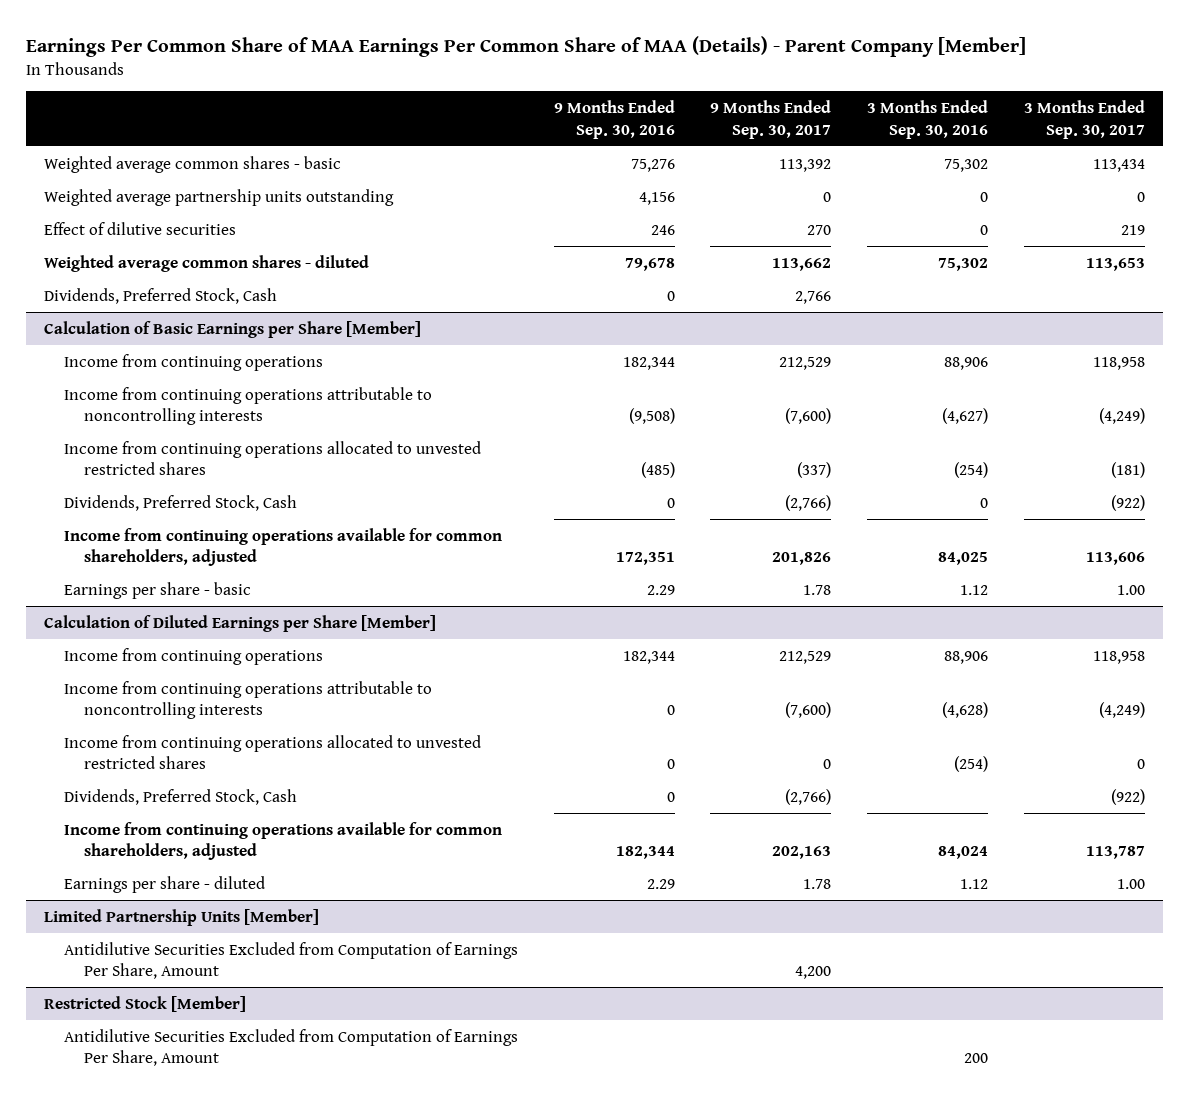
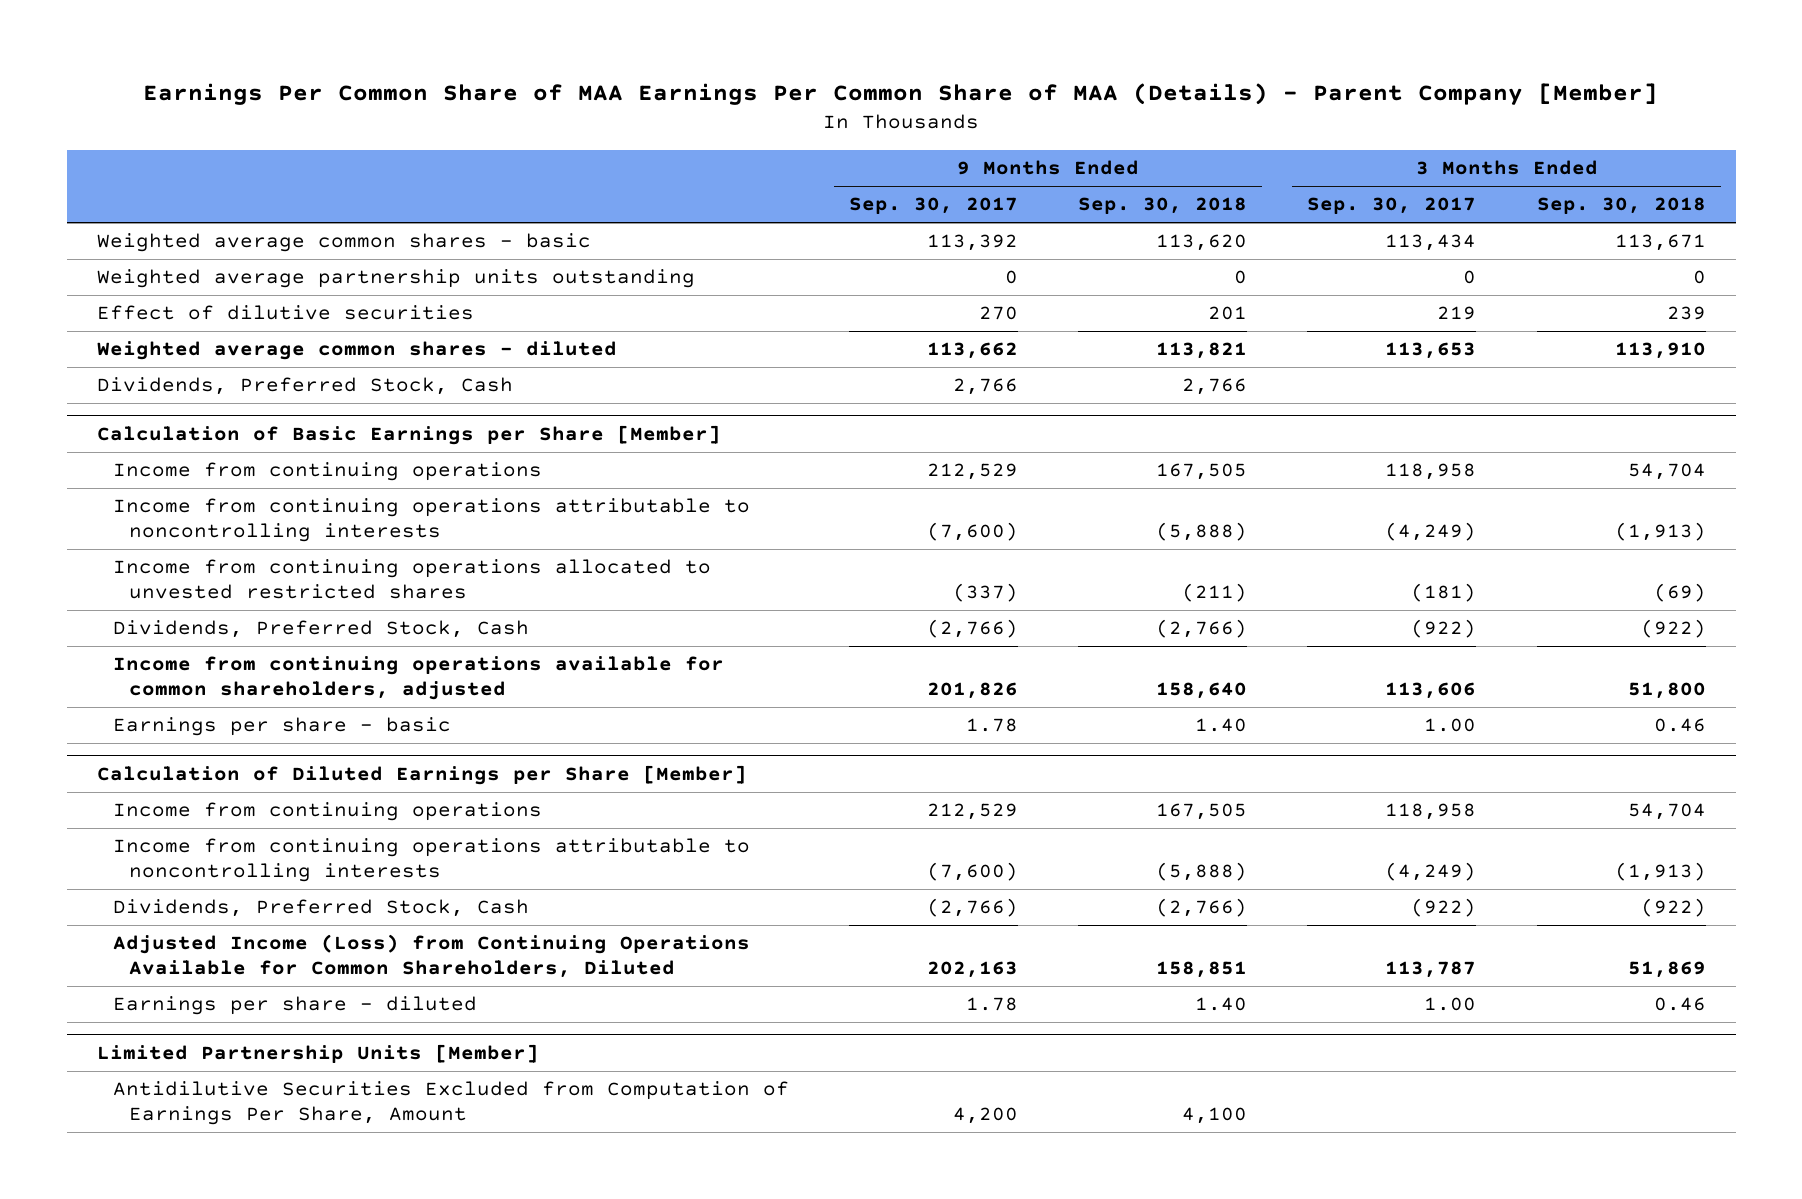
[553,100,675,139] 9 Months Ended Sep. 30, 2016 -> none
[867,100,989,139] 3 Months Ended Sep. 30, 2016 -> none
none -> [1078,197,1248,215] Sep. 30, 2018
none -> [1536,197,1706,215] Sep. 30, 2018
[63,734,481,770] Income from continuing operations allocated to unvested restricted shares -> none
[63,821,502,861] Income from continuing operations available for common shareholders, adjusted -> [113,934,751,979] Adjusted Income (Loss) from Continuing Operations Available for Common Shareholders, Diluted
[43,995,246,1012] Restricted Stock [Member] -> none
[63,1028,518,1067] Antidilutive Securities Excluded from Computation of Earnings Per Share, Amount -> none

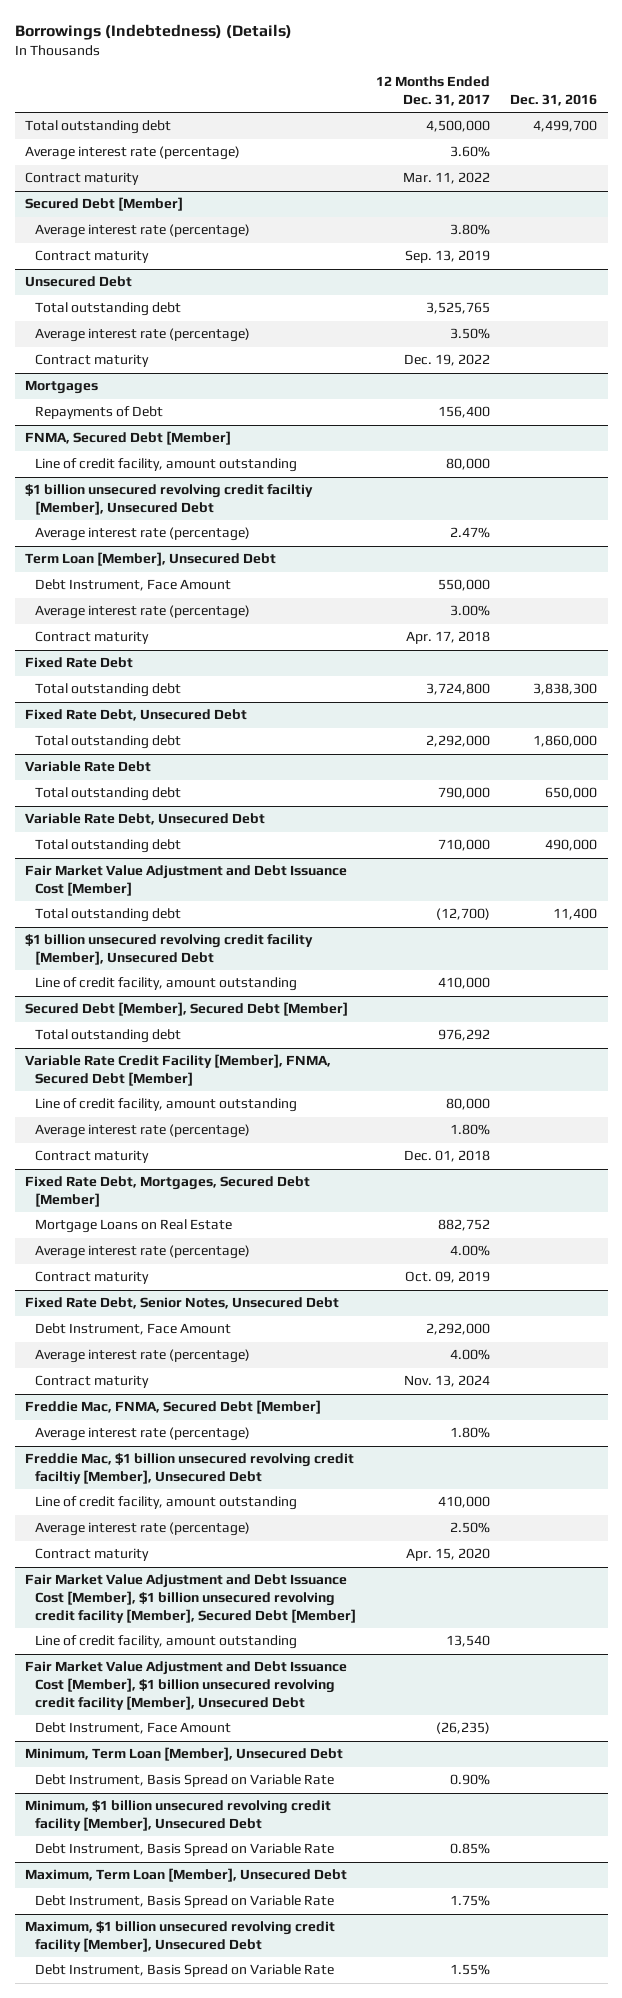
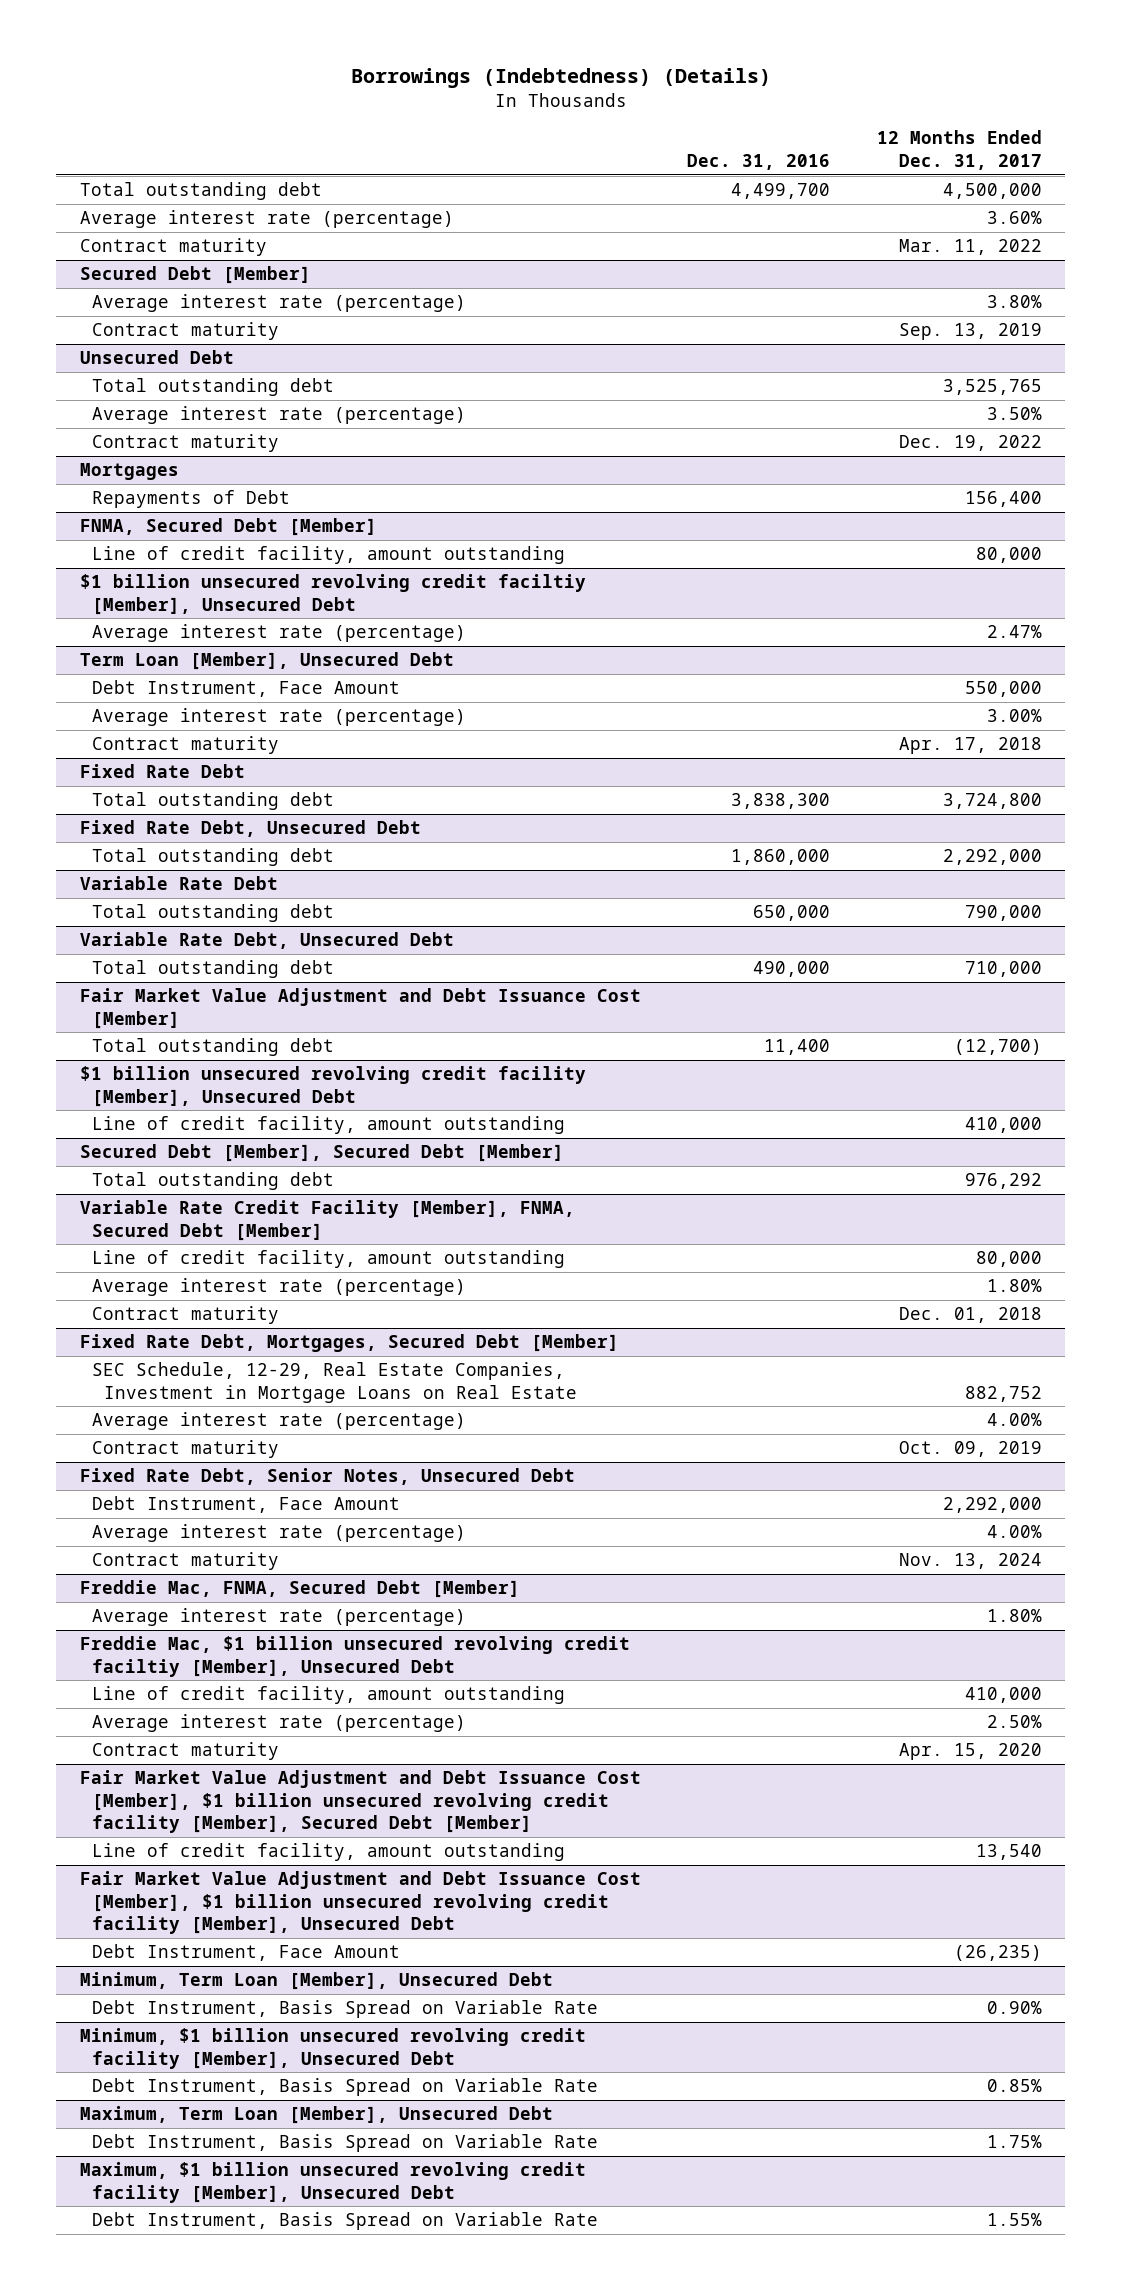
[34,1219,232,1234] Mortgage Loans on Real Estate -> [91,1362,578,1403] SEC Schedule, 12-29, Real Estate Companies, Investment in Mortgage Loans on Real Estate

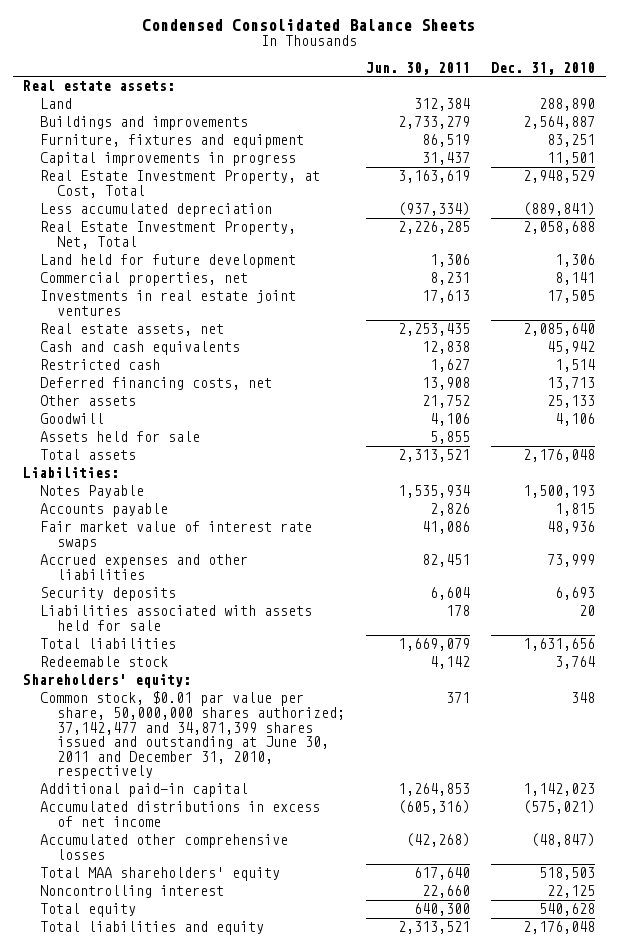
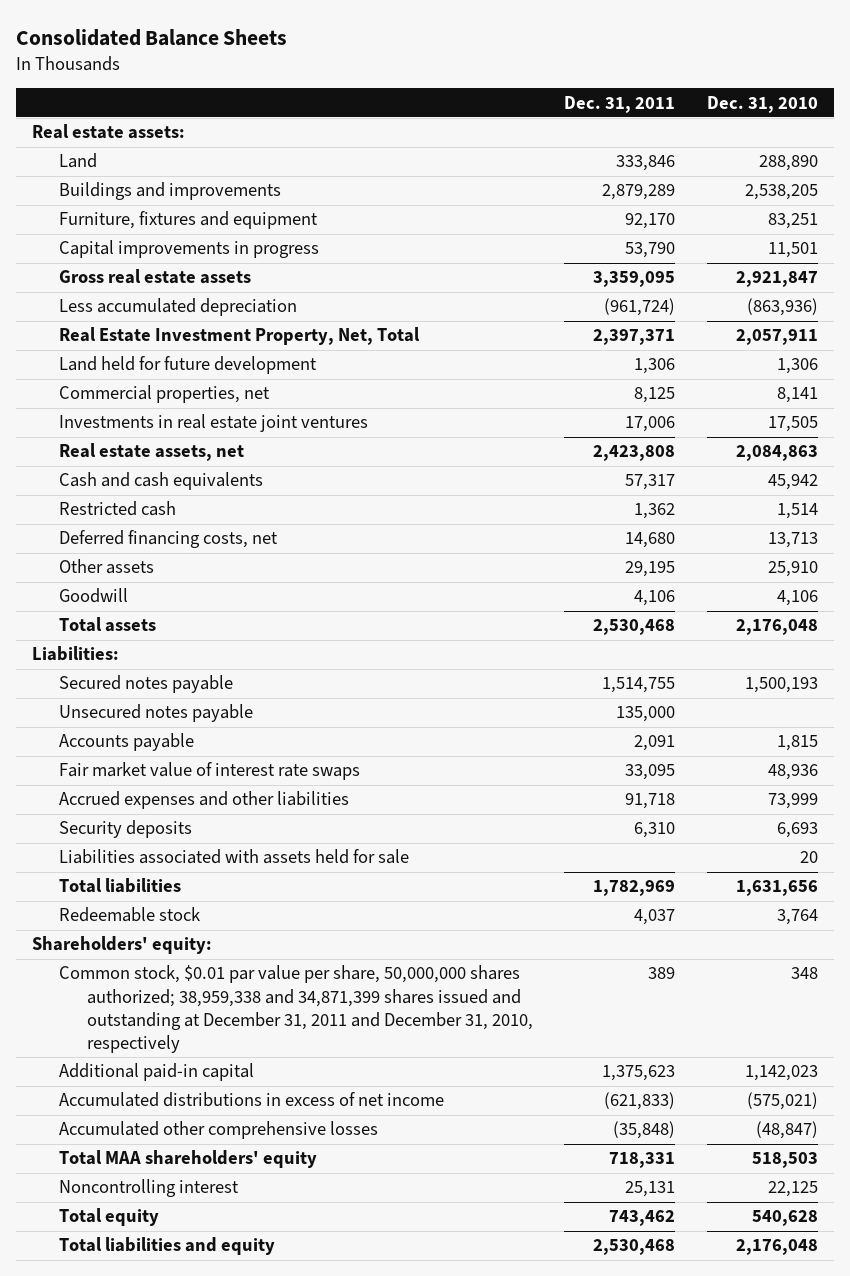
[142,18,476,31] Condensed Consolidated Balance Sheets -> [15,28,287,46] Consolidated Balance Sheets
[365,61,470,75] Jun. 30, 2011 -> none
none -> [564,95,676,113] Dec. 31, 2011
[523,116,596,130] 2,564,887 -> [744,184,818,201] 2,538,205
[39,170,320,199] Real Estate Investment Property, at Cost, Total -> [59,269,252,285] Gross real estate assets
[523,170,596,184] 2,948,529 -> [735,271,818,288] 2,921,847
[523,202,596,217] (889,841) -> [746,298,818,317] (863,936)
[523,221,596,235] 2,058,688 -> [735,329,818,346] 2,057,911
[523,323,596,337] 2,085,640 -> [735,445,818,462] 2,084,863
[547,395,596,409] 25,133 -> [767,561,818,578] 25,910
[39,431,200,443] Assets held for sale -> none
[39,485,144,499] Notes Payable -> [59,675,234,694] Secured notes payable
none -> [59,704,254,723] Unsecured notes payable
[39,691,345,780] Common stock, $0.01 par value per share, 50,000,000 shares authorized; 37,142,477 and 34,871,399 shares issued and outstanding at June 30, 2011 and December 31, 2010, respectively -> [59,965,533,1054] Common stock, $0.01 par value per share, 50,000,000 shares authorized; 38,959,338 and 34,871,399 shares issued and outstanding at December 31, 2011 and December 31, 2010, respectively

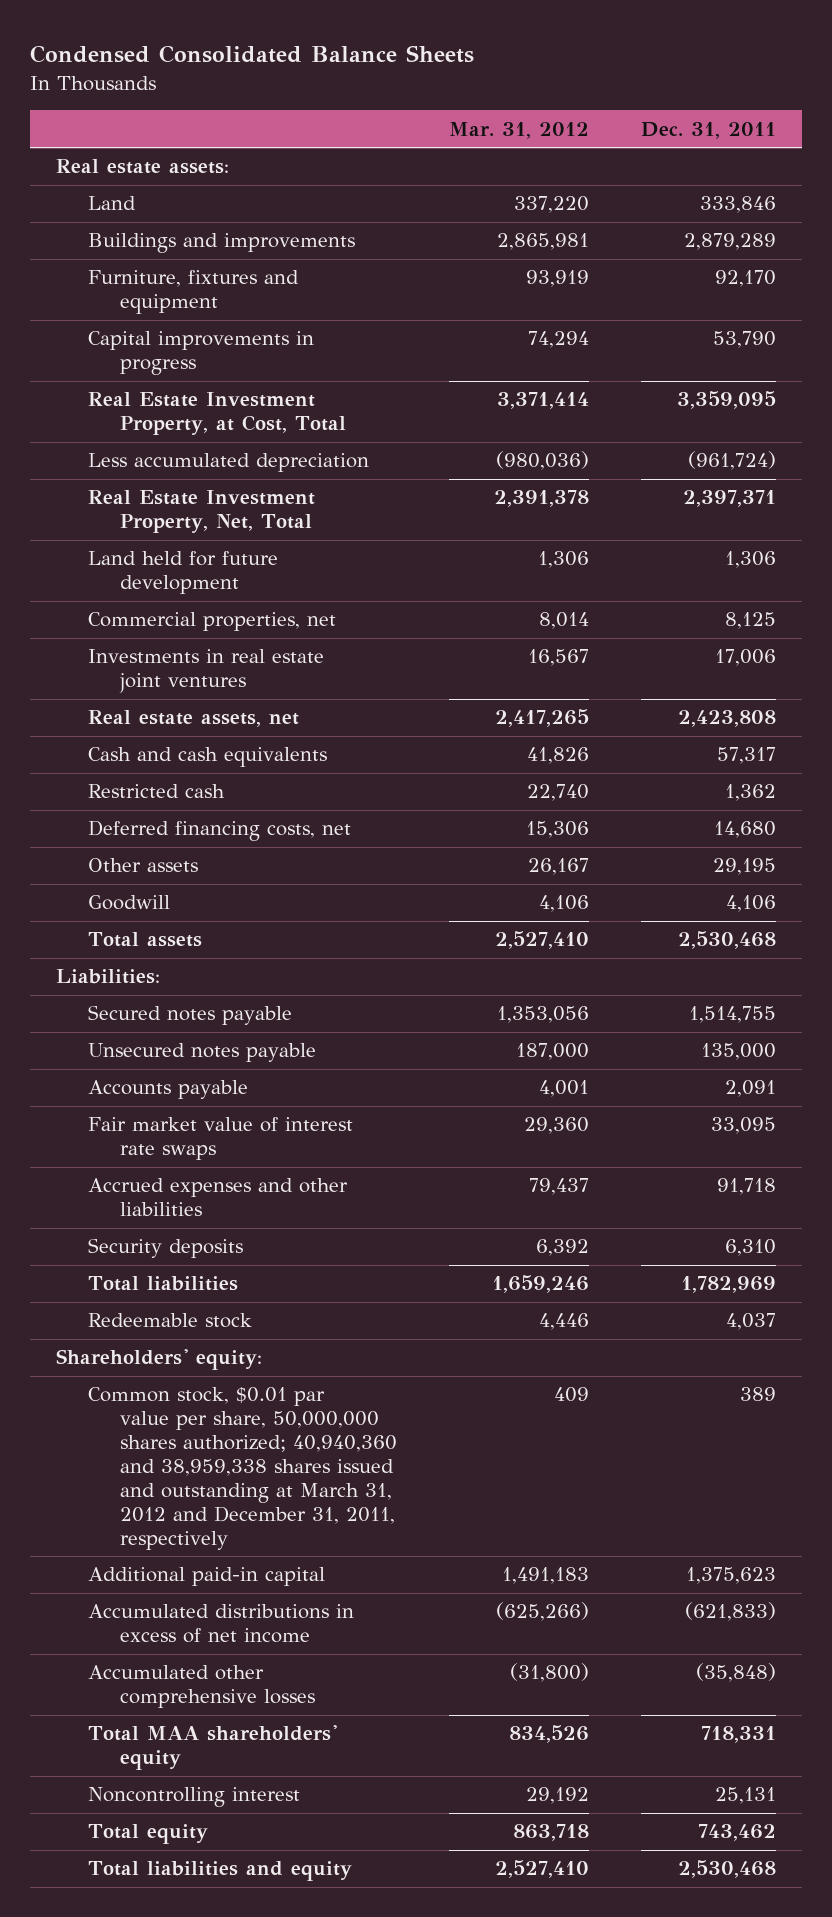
[15,28,287,46] Consolidated Balance Sheets -> [30,45,475,64] Condensed Consolidated Balance Sheets
[706,95,818,113] Dec. 31, 2010 -> none
none -> [449,121,590,139] Mar. 31, 2012
[59,269,252,285] Gross real estate assets -> [88,392,347,436] Real Estate Investment Property, at Cost, Total
[59,849,410,865] Liabilities associated with assets held for sale -> none
[59,965,533,1054] Common stock, $0.01 par value per share, 50,000,000 shares authorized; 38,959,338 and 34,871,399 shares issued and outstanding at December 31, 2011 and December 31, 2010, respectively -> [88,1387,398,1550] Common stock, $0.01 par value per share, 50,000,000 shares authorized; 40,940,360 and 38,959,338 shares issued and outstanding at March 31, 2012 and December 31, 2011, respectively

